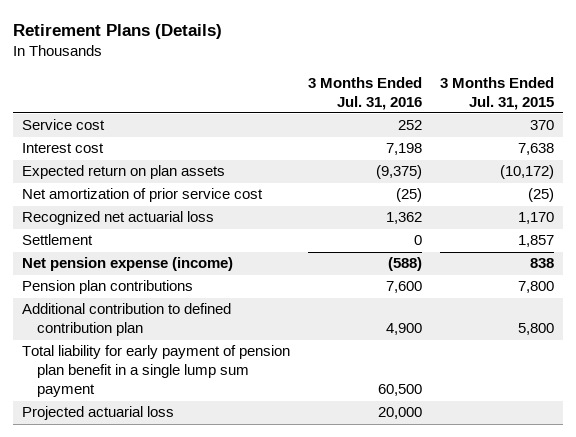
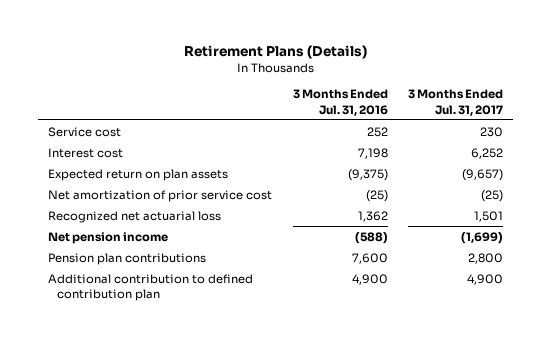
[439,76,554,110] 3 Months Ended Jul. 31, 2015 -> none
none -> [408,89,504,116] 3 Months Ended Jul. 31, 2017
[21,234,93,246] Settlement -> none
[21,257,233,272] Net pension expense (income) -> [48,231,169,244] Net pension income
[21,345,290,398] Total liability for early payment of pension plan benefit in a single lump sum payment -> none
[21,406,174,421] Projected actuarial loss -> none

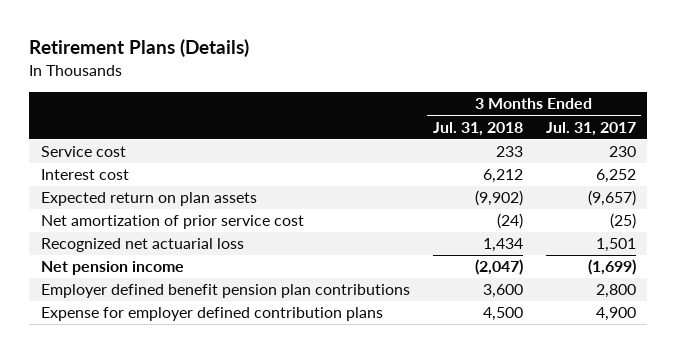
[292,89,388,116] 3 Months Ended Jul. 31, 2016 -> none
none -> [432,121,523,136] Jul. 31, 2018
[48,252,207,265] Pension plan contributions -> none
[48,273,254,301] Additional contribution to defined contribution plan -> [40,284,410,299] Employer defined benefit pension plan contributions
[467,273,504,285] 4,900 -> [595,284,636,299] 2,800
none -> [40,307,383,322] Expense for employer defined contribution plans

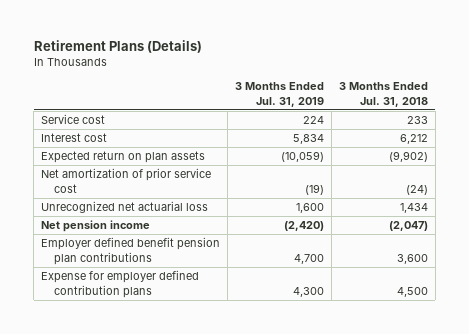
[545,121,636,136] Jul. 31, 2017 -> none
none -> [235,82,325,107] 3 Months Ended Jul. 31, 2019
[40,238,244,253] Recognized net actuarial loss -> [41,201,209,214] Unrecognized net actuarial loss

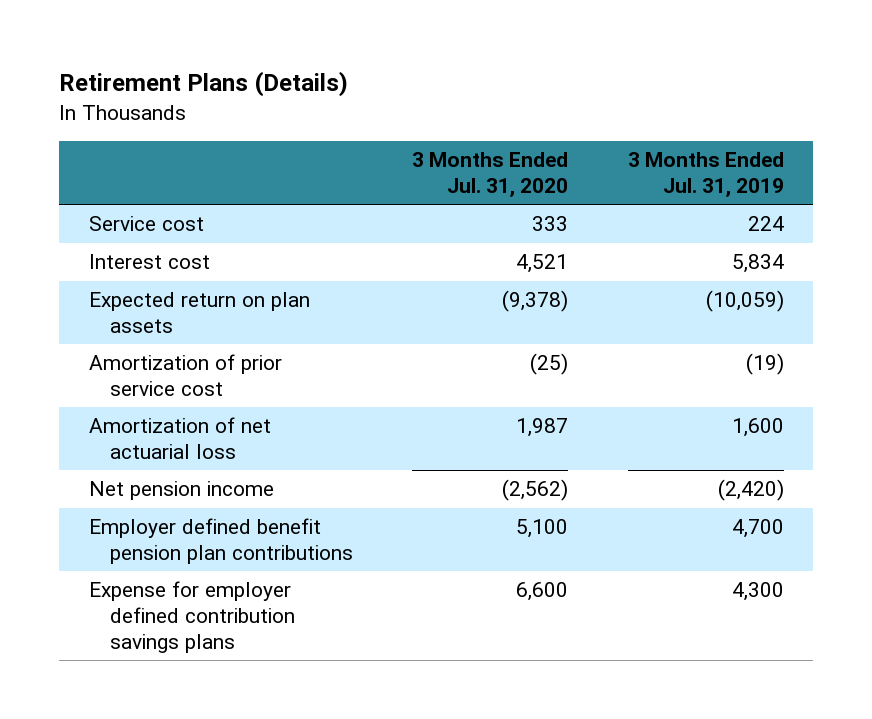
[338,82,428,107] 3 Months Ended Jul. 31, 2018 -> none
none -> [412,151,569,197] 3 Months Ended Jul. 31, 2020
[41,168,212,193] Net amortization of prior service cost -> [88,354,282,397] Amortization of prior service cost
[41,201,209,214] Unrecognized net actuarial loss -> [88,417,271,460] Amortization of net actuarial loss
[41,270,200,298] Expense for employer defined contribution plans -> [88,581,295,654] Expense for employer defined contribution savings plans

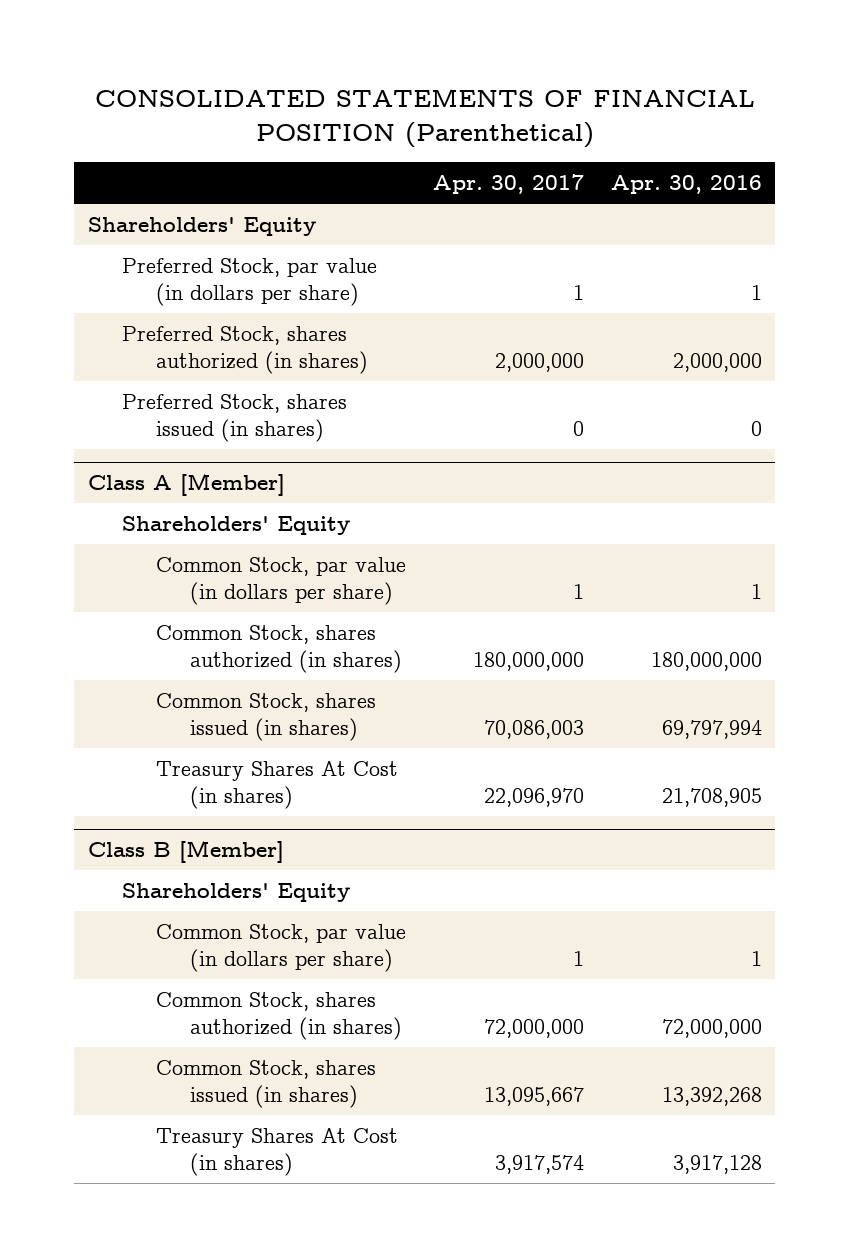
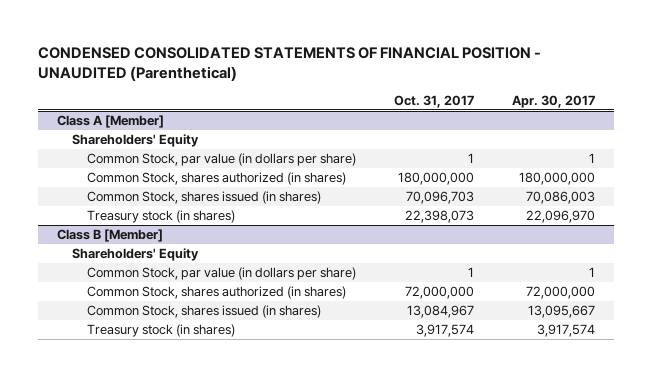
[94,89,755,148] CONSOLIDATED STATEMENTS OF FINANCIAL POSITION (Parenthetical) -> [38,46,542,81] CONDENSED CONSOLIDATED STATEMENTS OF FINANCIAL POSITION - UNAUDITED (Parenthetical)
[610,175,762,195] Apr. 30, 2016 -> none
none -> [393,94,474,108] Oct. 31, 2017
[87,216,316,236] Shareholders' Equity -> none
[121,257,377,306] Preferred Stock, par value (in dollars per share) -> none
[121,325,368,374] Preferred Stock, shares authorized (in shares) -> none
[121,393,347,442] Preferred Stock, shares issued (in shares) -> none
[155,760,398,809] Treasury Shares At Cost (in shares) -> [86,210,235,224] Treasury stock (in shares)
[155,1127,398,1176] Treasury Shares At Cost (in shares) -> [86,324,235,338] Treasury stock (in shares)

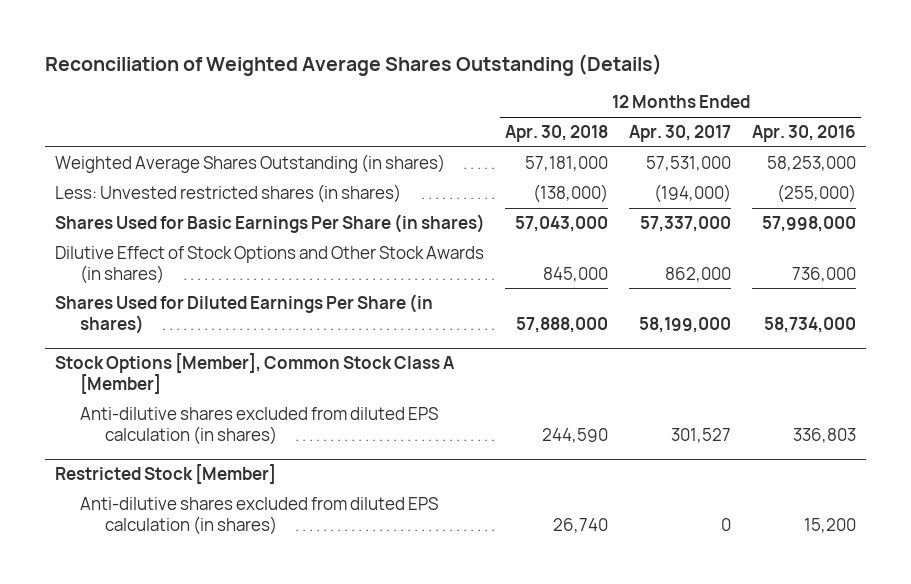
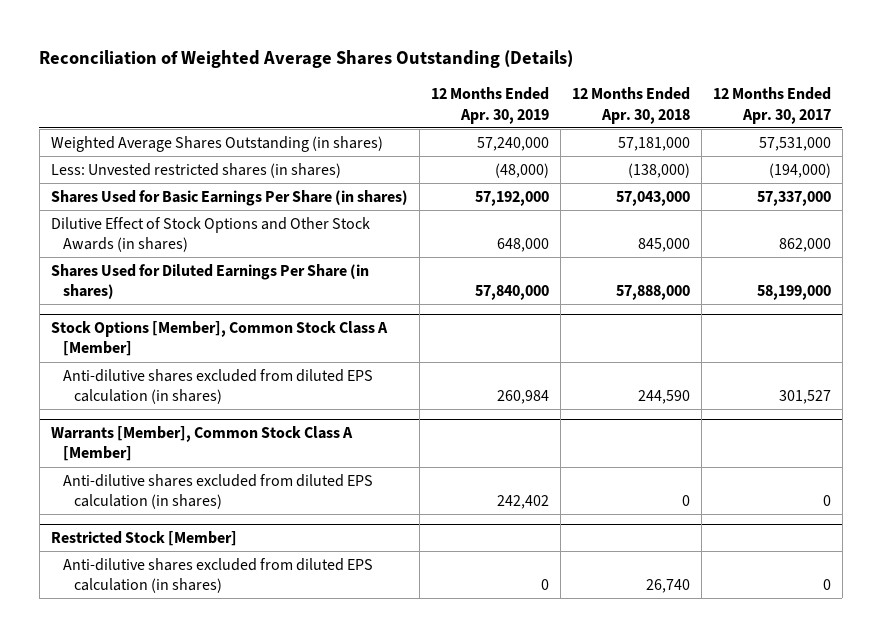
[751,125,856,143] Apr. 30, 2016 -> none
none -> [430,87,549,124] 12 Months Ended Apr. 30, 2019
none -> [50,425,353,462] Warrants [Member], Common Stock Class A [Member]
none -> [62,473,373,510] Anti-dilutive shares excluded from diluted EPS calculation (in shares)

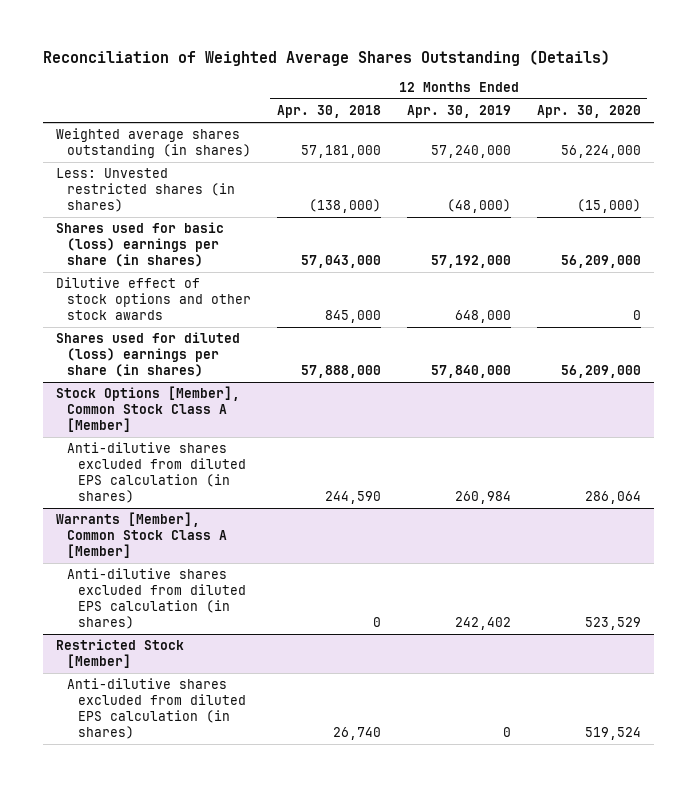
[712,87,831,124] 12 Months Ended Apr. 30, 2017 -> none
none -> [536,105,641,119] Apr. 30, 2020
[50,135,383,152] Weighted Average Shares Outstanding (in shares) -> [55,128,251,159] Weighted average shares outstanding (in shares)
[50,189,408,206] Shares Used for Basic Earnings Per Share (in shares) -> [55,222,224,268] Shares used for basic (loss) earnings per share (in shares)
[50,216,370,253] Dilutive Effect of Stock Options and Other Stock Awards (in shares) -> [55,277,251,321] Dilutive effect of stock options and other stock awards
[50,263,369,300] Shares Used for Diluted Earnings Per Share (in shares) -> [55,332,240,378] Shares used for diluted (loss) earnings per share (in shares)

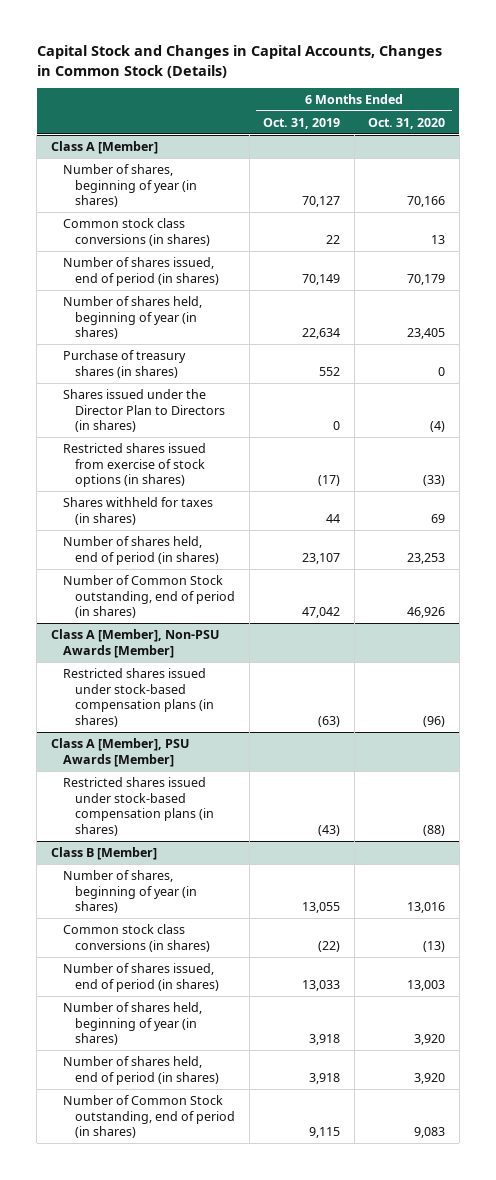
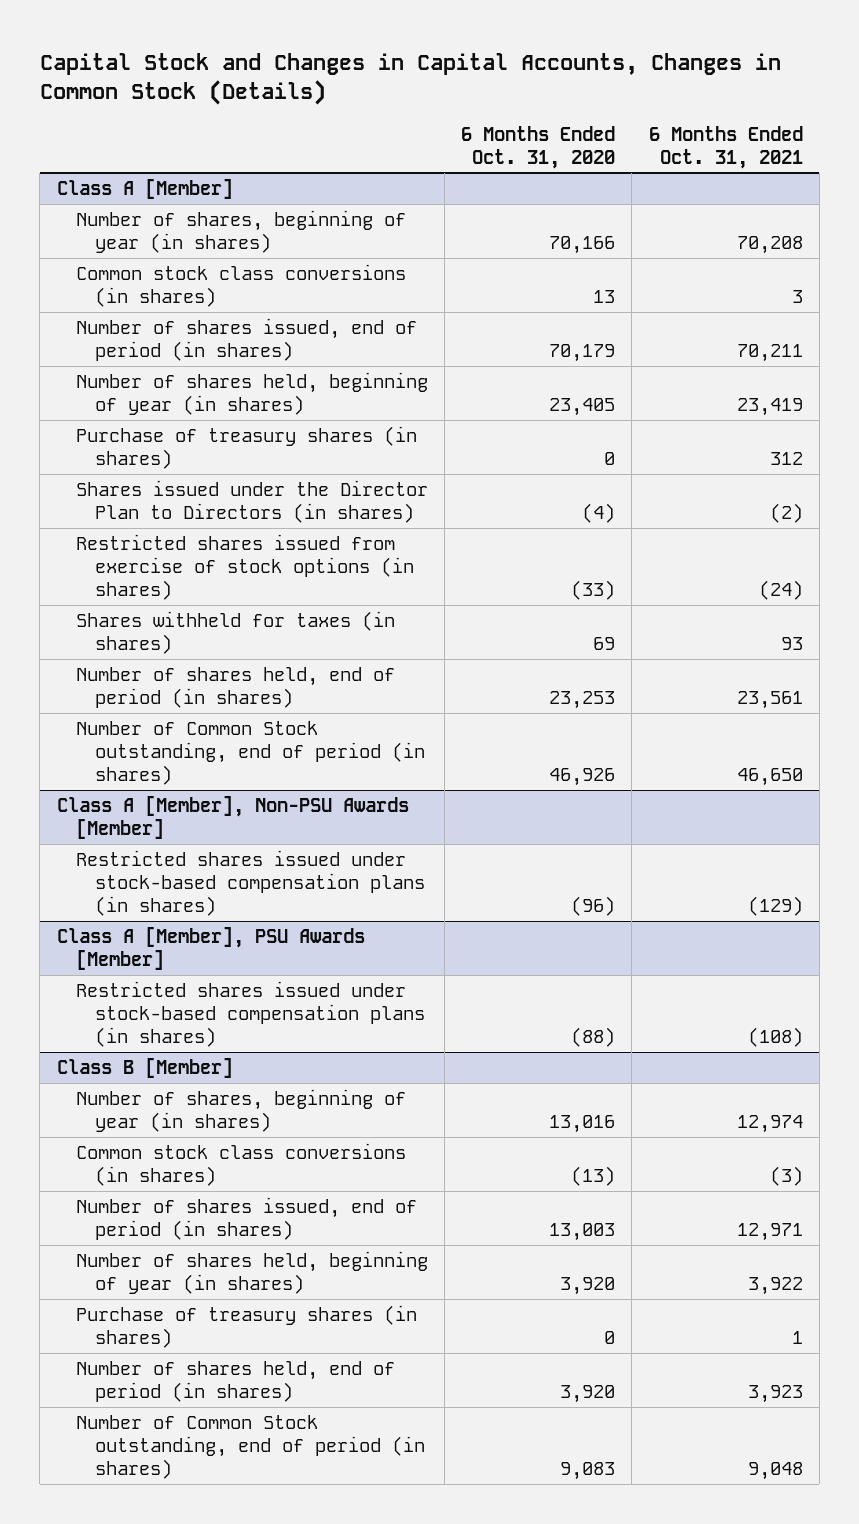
[263,117,341,129] Oct. 31, 2019 -> none
none -> [648,125,803,169] 6 Months Ended Oct. 31, 2021
none -> [75,1305,417,1349] Purchase of treasury shares (in shares)

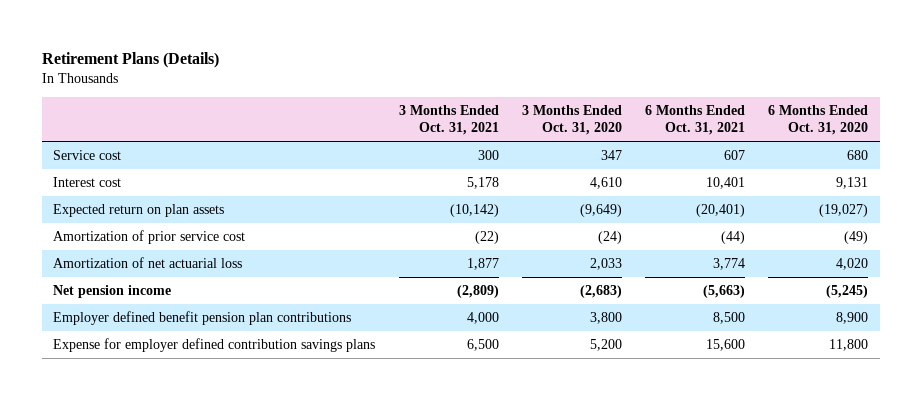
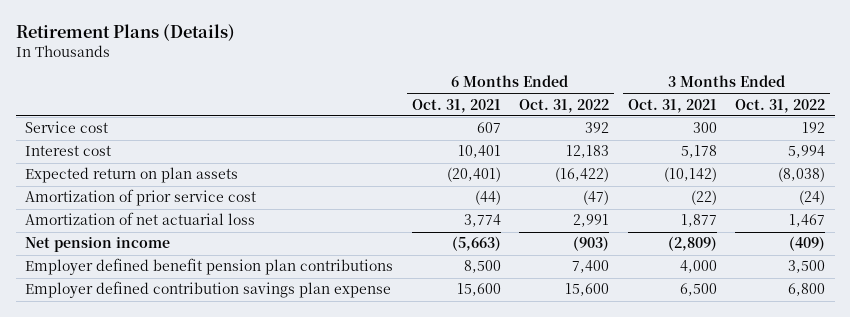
[521,105,622,136] 3 Months Ended Oct. 31, 2020 -> none
[768,105,869,136] 6 Months Ended Oct. 31, 2020 -> none
none -> [519,98,610,113] Oct. 31, 2022
none -> [735,98,826,113] Oct. 31, 2022
[53,338,376,353] Expense for employer defined contribution savings plans -> [25,281,392,299] Employer defined contribution savings plan expense

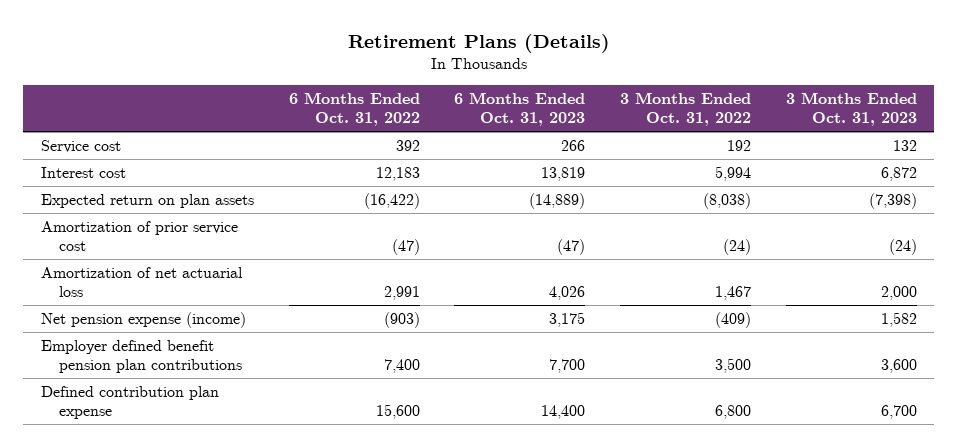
[411,98,501,113] Oct. 31, 2021 -> none
[627,98,717,113] Oct. 31, 2021 -> none
none -> [454,92,586,127] 6 Months Ended Oct. 31, 2023
none -> [785,92,917,127] 3 Months Ended Oct. 31, 2023
[25,236,171,253] Net pension income -> [40,312,246,329] Net pension expense (income)
[25,281,392,299] Employer defined contribution savings plan expense -> [40,386,219,420] Defined contribution plan expense

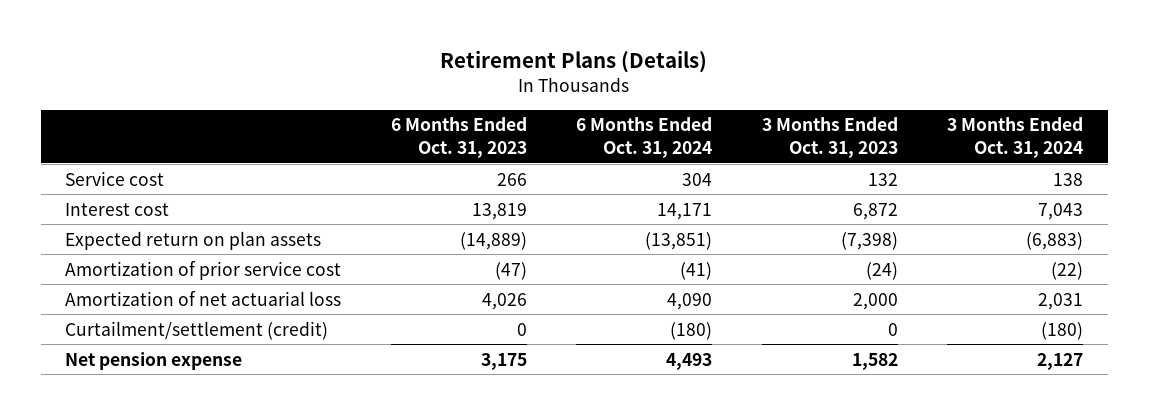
[288,92,420,127] 6 Months Ended Oct. 31, 2022 -> none
[620,92,752,127] 3 Months Ended Oct. 31, 2022 -> none
none -> [576,117,713,159] 6 Months Ended Oct. 31, 2024
none -> [947,117,1084,159] 3 Months Ended Oct. 31, 2024
[40,340,242,374] Employer defined benefit pension plan contributions -> none
[40,386,219,420] Defined contribution plan expense -> none
none -> [65,320,329,340] Curtailment/settlement (credit)
[40,312,246,329] Net pension expense (income) -> [65,351,243,370] Net pension expense

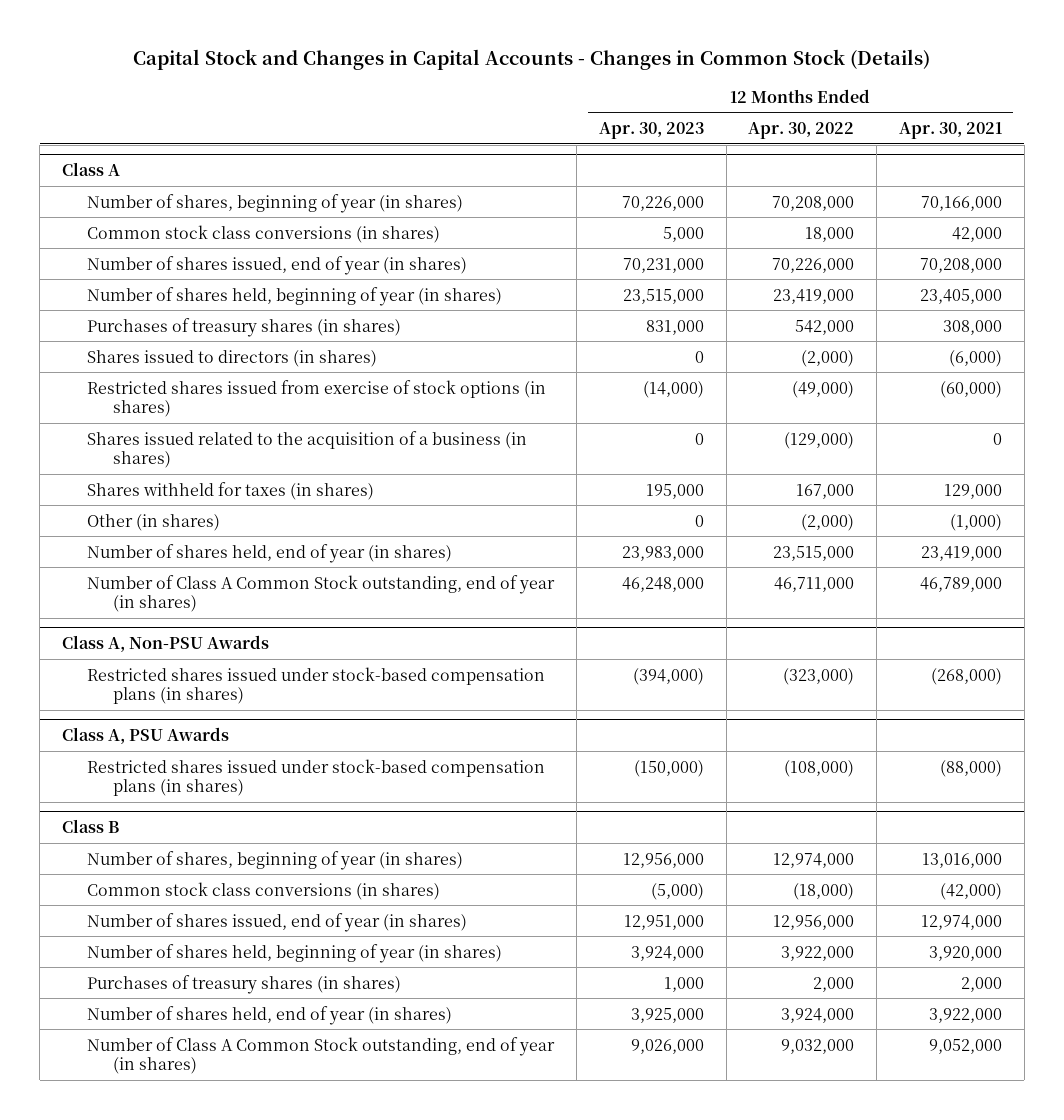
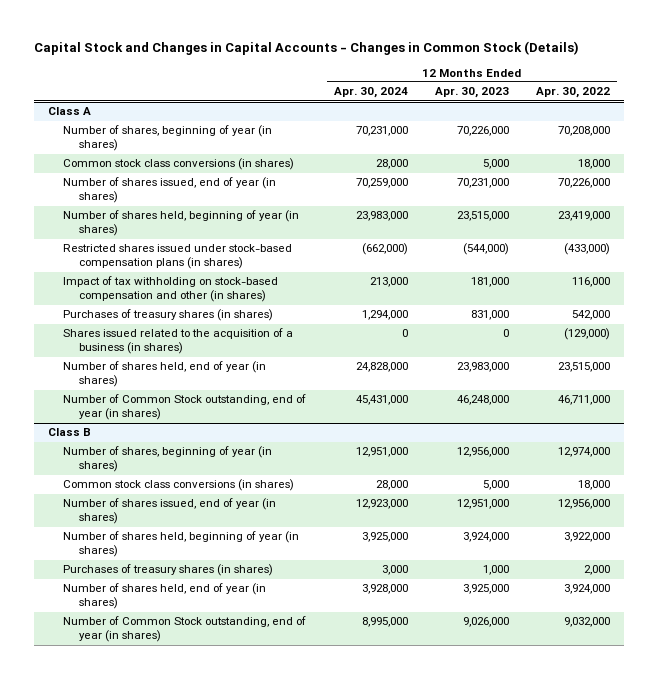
[898,121,1002,139] Apr. 30, 2021 -> none
none -> [333,87,408,99] Apr. 30, 2024
none -> [63,244,293,270] Restricted shares issued under stock-based compensation plans (in shares)
none -> [63,276,279,303] Impact of tax withholding on stock-based compensation and other (in shares)
[87,349,378,367] Shares issued to directors (in shares) -> none
[87,379,547,417] Restricted shares issued from exercise of stock options (in shares) -> none
[87,481,375,500] Shares withheld for taxes (in shares) -> none
[87,513,221,531] Other (in shares) -> none
[62,635,270,653] Class A, Non-PSU Awards -> none
[87,666,546,704] Restricted shares issued under stock-based compensation plans (in shares) -> none
[62,727,230,745] Class A, PSU Awards -> none
[87,758,546,796] Restricted shares issued under stock-based compensation plans (in shares) -> none
[87,574,556,612] Number of Class A Common Stock outstanding, end of year (in shares) -> [63,394,307,421] Number of Common Stock outstanding, end of year (in shares)
[650,882,704,900] (5,000) -> [482,480,509,491] 5,000
[793,882,855,900] (18,000) -> [578,480,611,491] 18,000
[87,1036,556,1074] Number of Class A Common Stock outstanding, end of year (in shares) -> [63,616,307,643] Number of Common Stock outstanding, end of year (in shares)

